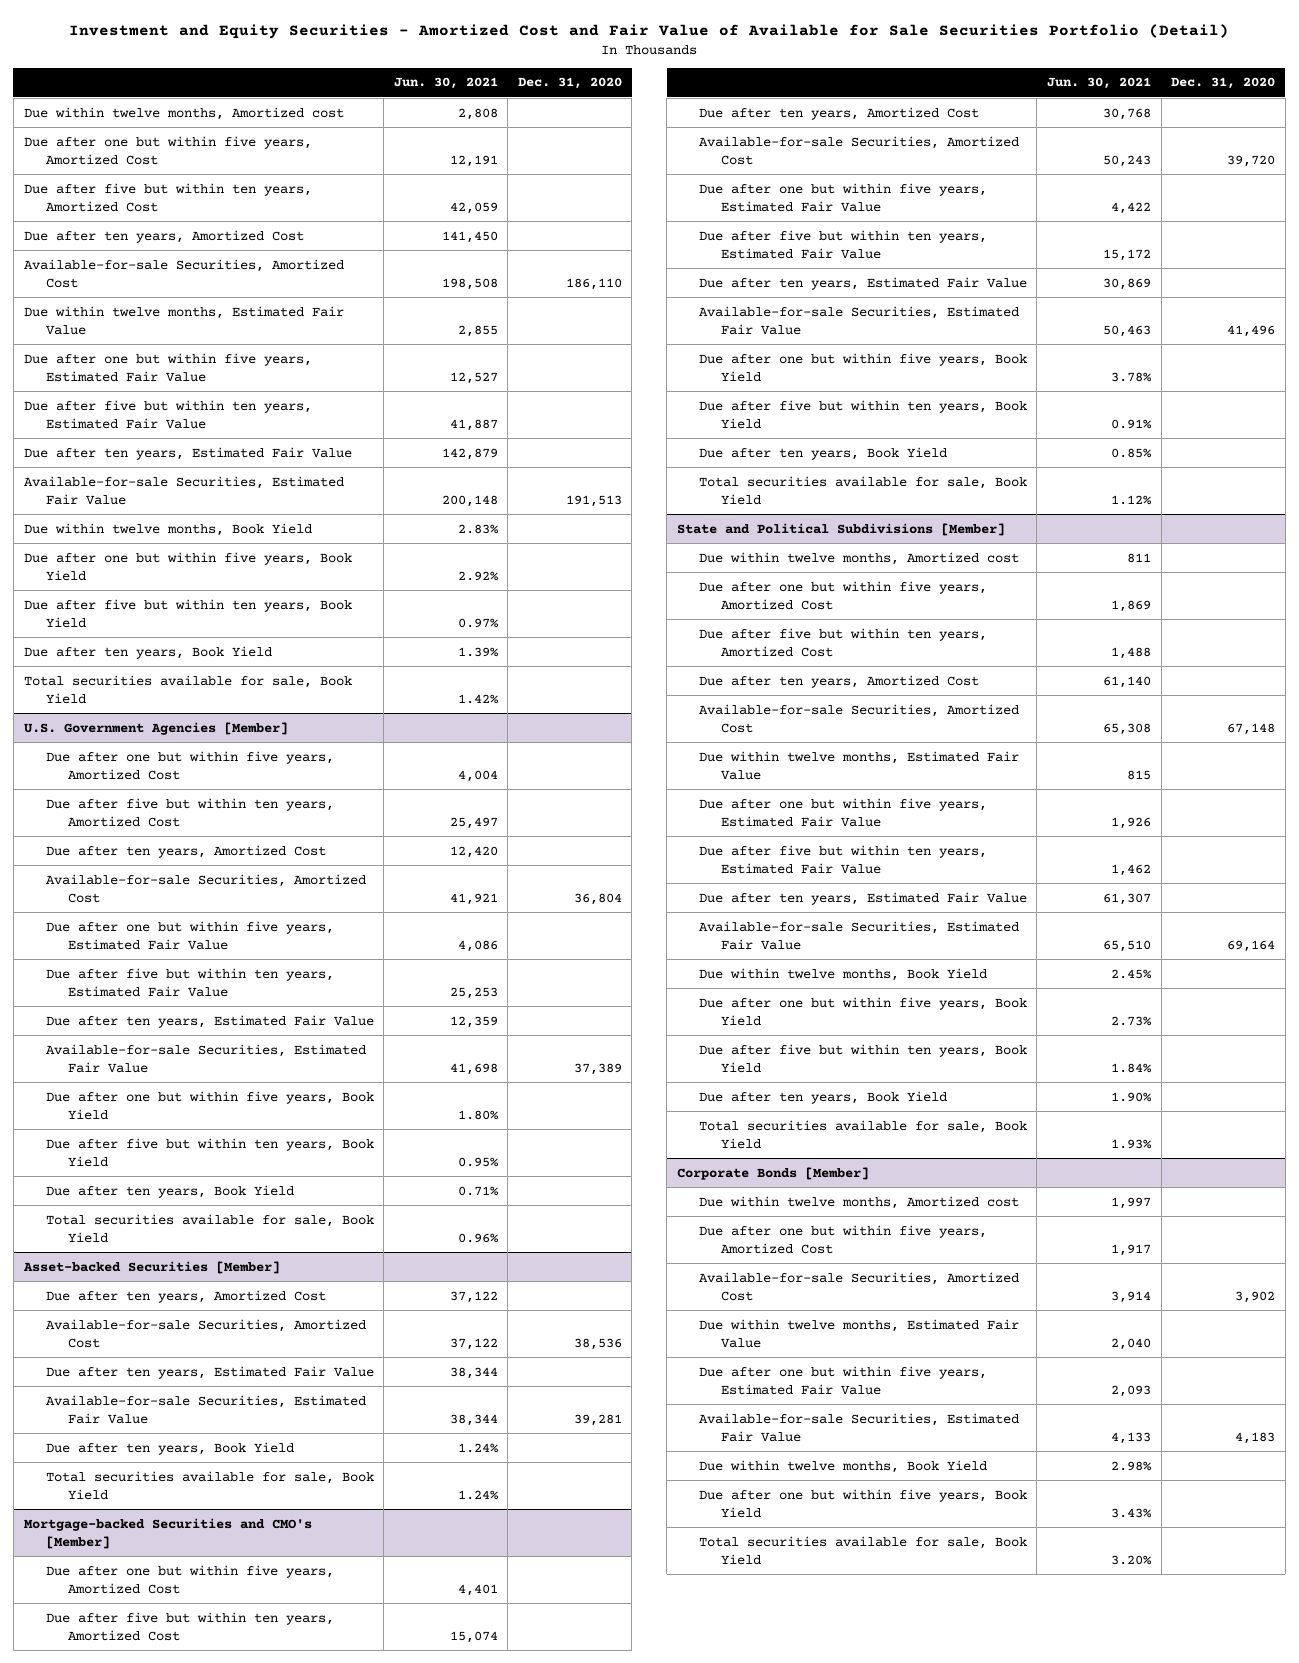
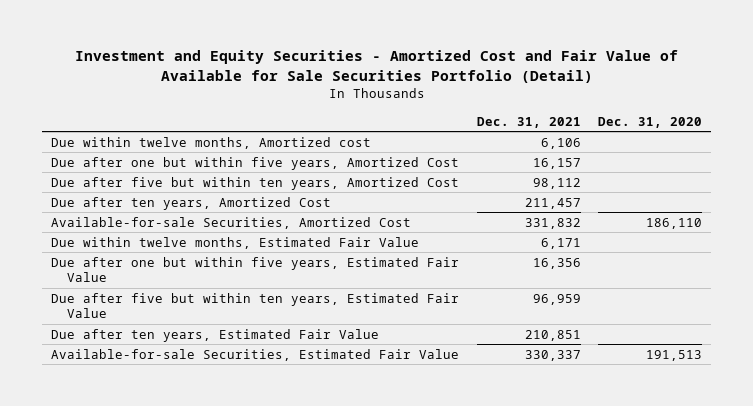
[393,77,498,90] Jun. 30, 2021 -> none
none -> [476,116,581,128] Dec. 31, 2021
[23,522,312,536] Due within twelve months, Book Yield -> none
[23,551,352,581] Due after one but within five years, Book Yield -> none
[23,598,352,628] Due after five but within ten years, Book Yield -> none
[23,645,272,659] Due after ten years, Book Yield -> none
[23,674,352,704] Total securities available for sale, Book Yield -> none
[23,721,288,735] U.S. Government Agencies [Member] -> none
[45,750,334,780] Due after one but within five years, Amortized Cost -> none
[45,797,334,827] Due after five but within ten years, Amortized Cost -> none
[45,844,326,858] Due after ten years, Amortized Cost -> none
[45,873,366,903] Available-for-sale Securities, Amortized Cost -> none
[45,920,334,950] Due after one but within five years, Estimated Fair Value -> none
[45,967,334,997] Due after five but within ten years, Estimated Fair Value -> none
[45,1014,374,1028] Due after ten years, Estimated Fair Value -> none
[45,1043,366,1073] Available-for-sale Securities, Estimated Fair Value -> none
[45,1090,374,1120] Due after one but within five years, Book Yield -> none
[45,1137,374,1167] Due after five but within ten years, Book Yield -> none
[45,1184,294,1198] Due after ten years, Book Yield -> none
[45,1213,374,1243] Total securities available for sale, Book Yield -> none
[22,1260,280,1274] Asset-backed Securities [Member] -> none
[45,1289,326,1303] Due after ten years, Amortized Cost -> none
[45,1318,366,1348] Available-for-sale Securities, Amortized Cost -> none
[45,1365,374,1379] Due after ten years, Estimated Fair Value -> none
[45,1394,366,1424] Available-for-sale Securities, Estimated Fair Value -> none
[45,1441,294,1455] Due after ten years, Book Yield -> none
[45,1470,374,1500] Total securities available for sale, Book Yield -> none
[23,1517,312,1549] Mortgage-backed Securities and CMO's [Member] -> none
[45,1564,334,1594] Due after one but within five years, Amortized Cost -> none
[45,1611,334,1641] Due after five but within ten years, Amortized Cost -> none
[698,106,979,120] Due after ten years, Amortized Cost -> none
[698,135,1019,165] Available-for-sale Securities, Amortized Cost -> none
[698,182,987,212] Due after one but within five years, Estimated Fair Value -> none
[698,229,987,259] Due after five but within ten years, Estimated Fair Value -> none
[698,276,1027,290] Due after ten years, Estimated Fair Value -> none
[698,305,1019,335] Available-for-sale Securities, Estimated Fair Value -> none
[698,352,1027,382] Due after one but within five years, Book Yield -> none
[698,399,1027,429] Due after five but within ten years, Book Yield -> none
[698,446,947,460] Due after ten years, Book Yield -> none
[698,475,1027,505] Total securities available for sale, Book Yield -> none
[676,522,1005,536] State and Political Subdivisions [Member] -> none
[698,551,1019,565] Due within twelve months, Amortized cost -> none
[698,580,987,610] Due after one but within five years, Amortized Cost -> none
[698,627,987,657] Due after five but within ten years, Amortized Cost -> none
[698,674,979,688] Due after ten years, Amortized Cost -> none
[698,703,1019,733] Available-for-sale Securities, Amortized Cost -> none
[698,750,1019,780] Due within twelve months, Estimated Fair Value -> none
[698,797,987,827] Due after one but within five years, Estimated Fair Value -> none
[698,844,987,874] Due after five but within ten years, Estimated Fair Value -> none
[698,891,1027,905] Due after ten years, Estimated Fair Value -> none
[698,920,1019,950] Available-for-sale Securities, Estimated Fair Value -> none
[698,967,987,981] Due within twelve months, Book Yield -> none
[698,996,1027,1026] Due after one but within five years, Book Yield -> none
[698,1043,1027,1073] Due after five but within ten years, Book Yield -> none
[698,1090,947,1104] Due after ten years, Book Yield -> none
[698,1119,1027,1149] Total securities available for sale, Book Yield -> none
[676,1166,869,1180] Corporate Bonds [Member] -> none
[698,1195,1019,1209] Due within twelve months, Amortized cost -> none
[698,1224,987,1254] Due after one but within five years, Amortized Cost -> none
[698,1271,1019,1301] Available-for-sale Securities, Amortized Cost -> none
[698,1318,1019,1348] Due within twelve months, Estimated Fair Value -> none
[698,1365,987,1395] Due after one but within five years, Estimated Fair Value -> none
[698,1412,1019,1442] Available-for-sale Securities, Estimated Fair Value -> none
[698,1459,987,1473] Due within twelve months, Book Yield -> none
[698,1488,1027,1518] Due after one but within five years, Book Yield -> none
[698,1535,1027,1565] Total securities available for sale, Book Yield -> none

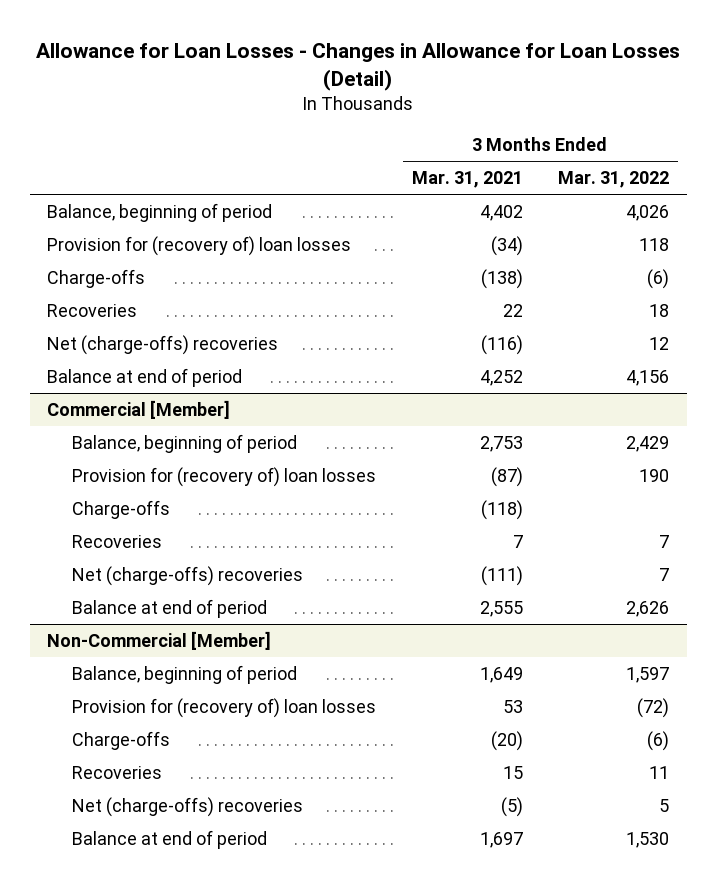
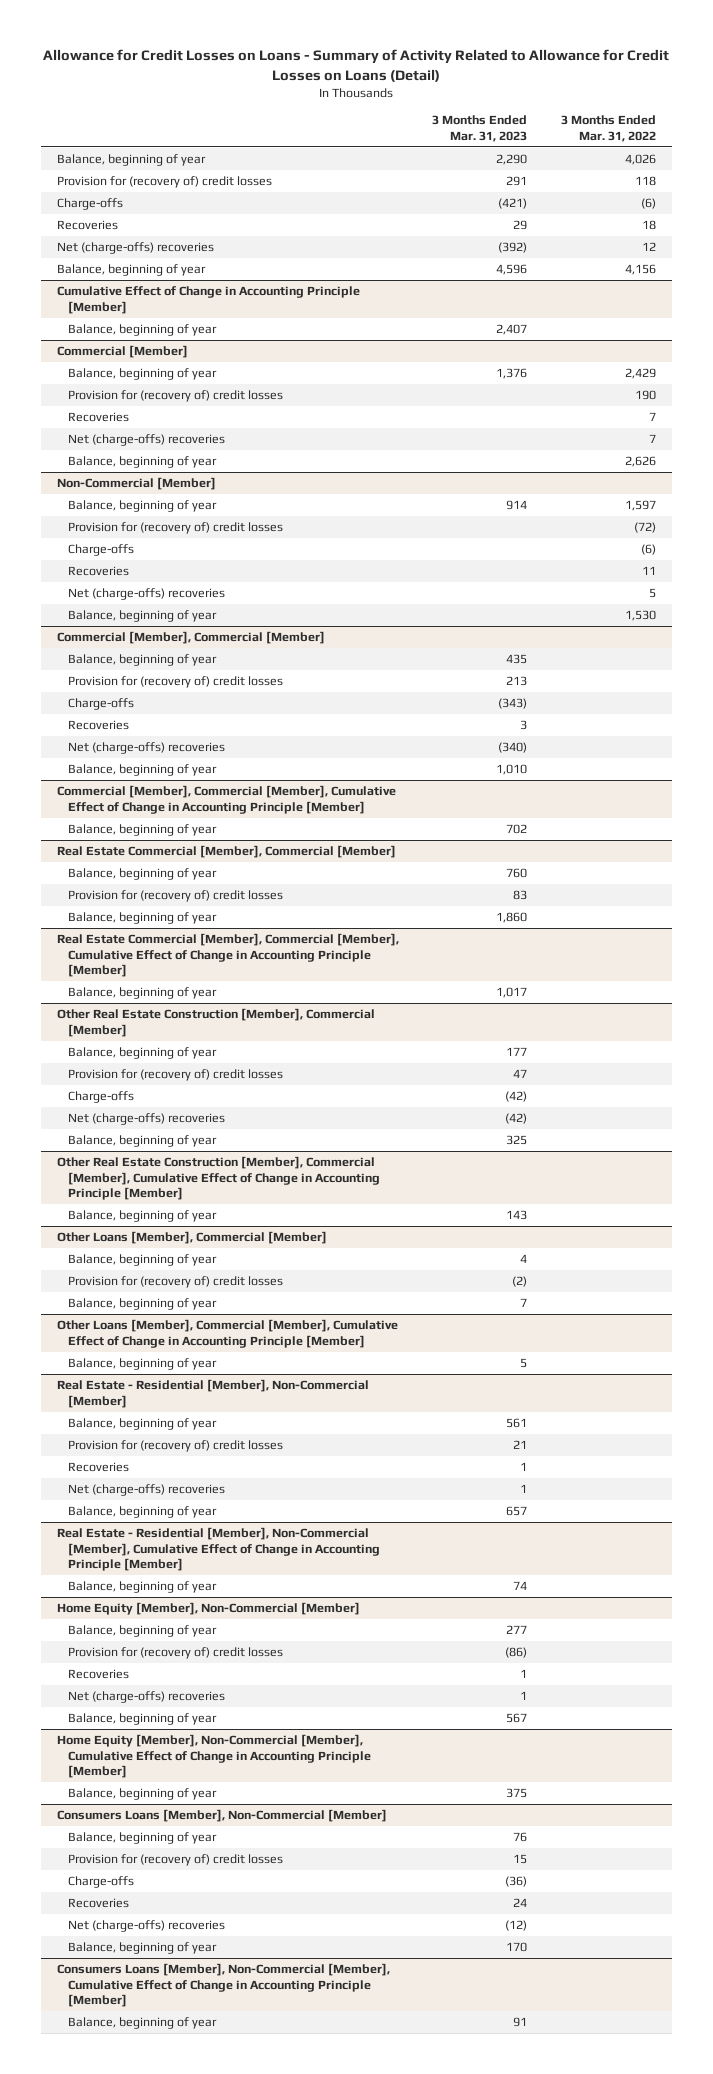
[36,42,681,91] Allowance for Loan Losses - Changes in Allowance for Loan Losses (Detail) -> [43,49,670,82] Allowance for Credit Losses on Loans - Summary of Activity Related to Allowance for Credit Losses on Loans (Detail)
[411,171,523,189] Mar. 31, 2021 -> none
none -> [432,115,528,142] 3 Months Ended Mar. 31, 2023
[47,202,273,222] Balance, beginning of period -> [57,154,207,167] Balance, beginning of year
[47,235,352,256] Provision for (recovery of) loan losses -> [57,176,273,189] Provision for (recovery of) credit losses
[47,367,243,387] Balance at end of period -> [57,264,207,277] Balance, beginning of year
none -> [57,286,361,314] Cumulative Effect of Change in Accounting Principle [Member]
none -> [68,324,218,337] Balance, beginning of year
[71,499,170,519] Charge-offs -> none
[71,433,297,453] Balance, beginning of period -> [68,368,218,381] Balance, beginning of year
[71,466,376,487] Provision for (recovery of) loan losses -> [68,390,284,403] Provision for (recovery of) credit losses
[71,598,267,618] Balance at end of period -> [68,456,218,469] Balance, beginning of year
[71,664,297,684] Balance, beginning of period -> [68,500,218,513] Balance, beginning of year
[71,697,376,718] Provision for (recovery of) loan losses -> [68,522,284,535] Provision for (recovery of) credit losses
[71,829,267,849] Balance at end of period -> [68,610,218,623] Balance, beginning of year
none -> [57,631,326,645] Commercial [Member], Commercial [Member]
none -> [68,654,218,667] Balance, beginning of year
none -> [68,676,284,689] Provision for (recovery of) credit losses
none -> [68,698,135,711] Charge-offs
none -> [68,720,130,731] Recoveries
none -> [68,742,226,755] Net (charge-offs) recoveries
none -> [68,764,218,777] Balance, beginning of year
none -> [57,785,397,814] Commercial [Member], Commercial [Member], Cumulative Effect of Change in Accounting Principle [Member]
none -> [68,824,218,837] Balance, beginning of year
none -> [57,845,397,859] Real Estate Commercial [Member], Commercial [Member]
none -> [68,868,218,881] Balance, beginning of year
none -> [68,890,284,903] Provision for (recovery of) credit losses
none -> [68,912,218,925] Balance, beginning of year
none -> [57,933,400,977] Real Estate Commercial [Member], Commercial [Member], Cumulative Effect of Change in Accounting Principle [Member]
none -> [68,987,218,1000] Balance, beginning of year
none -> [57,1008,376,1037] Other Real Estate Construction [Member], Commercial [Member]
none -> [68,1047,218,1060] Balance, beginning of year
none -> [68,1069,284,1082] Provision for (recovery of) credit losses
none -> [68,1091,135,1104] Charge-offs
none -> [68,1113,226,1126] Net (charge-offs) recoveries
none -> [68,1135,218,1148] Balance, beginning of year
none -> [57,1156,381,1200] Other Real Estate Construction [Member], Commercial [Member], Cumulative Effect of Change in Accounting Principle [Member]
none -> [68,1210,218,1223] Balance, beginning of year
none -> [57,1231,328,1245] Other Loans [Member], Commercial [Member]
none -> [68,1254,218,1267] Balance, beginning of year
none -> [68,1276,284,1289] Provision for (recovery of) credit losses
none -> [68,1298,218,1311] Balance, beginning of year
none -> [57,1319,399,1348] Other Loans [Member], Commercial [Member], Cumulative Effect of Change in Accounting Principle [Member]
none -> [68,1358,218,1371] Balance, beginning of year
none -> [57,1379,370,1408] Real Estate - Residential [Member], Non-Commercial [Member]
none -> [68,1418,218,1431] Balance, beginning of year
none -> [68,1440,284,1453] Provision for (recovery of) credit losses
none -> [68,1462,130,1473] Recoveries
none -> [68,1484,226,1497] Net (charge-offs) recoveries
none -> [68,1506,218,1519] Balance, beginning of year
none -> [57,1527,381,1571] Real Estate - Residential [Member], Non-Commercial [Member], Cumulative Effect of Change in Accounting Principle [Member]
none -> [68,1581,218,1594] Balance, beginning of year
none -> [57,1602,361,1616] Home Equity [Member], Non-Commercial [Member]
none -> [68,1625,218,1638] Balance, beginning of year
none -> [68,1647,284,1660] Provision for (recovery of) credit losses
none -> [68,1669,130,1680] Recoveries
none -> [68,1691,226,1704] Net (charge-offs) recoveries
none -> [68,1713,218,1726] Balance, beginning of year
none -> [57,1734,372,1778] Home Equity [Member], Non-Commercial [Member], Cumulative Effect of Change in Accounting Principle [Member]
none -> [68,1788,218,1801] Balance, beginning of year
none -> [57,1809,388,1823] Consumers Loans [Member], Non-Commercial [Member]
none -> [68,1832,218,1845] Balance, beginning of year
none -> [68,1854,284,1867] Provision for (recovery of) credit losses
none -> [68,1876,135,1889] Charge-offs
none -> [68,1898,130,1909] Recoveries
none -> [68,1920,226,1933] Net (charge-offs) recoveries
none -> [68,1942,218,1955] Balance, beginning of year
none -> [57,1963,391,2007] Consumers Loans [Member], Non-Commercial [Member], Cumulative Effect of Change in Accounting Principle [Member]
none -> [68,2017,218,2030] Balance, beginning of year

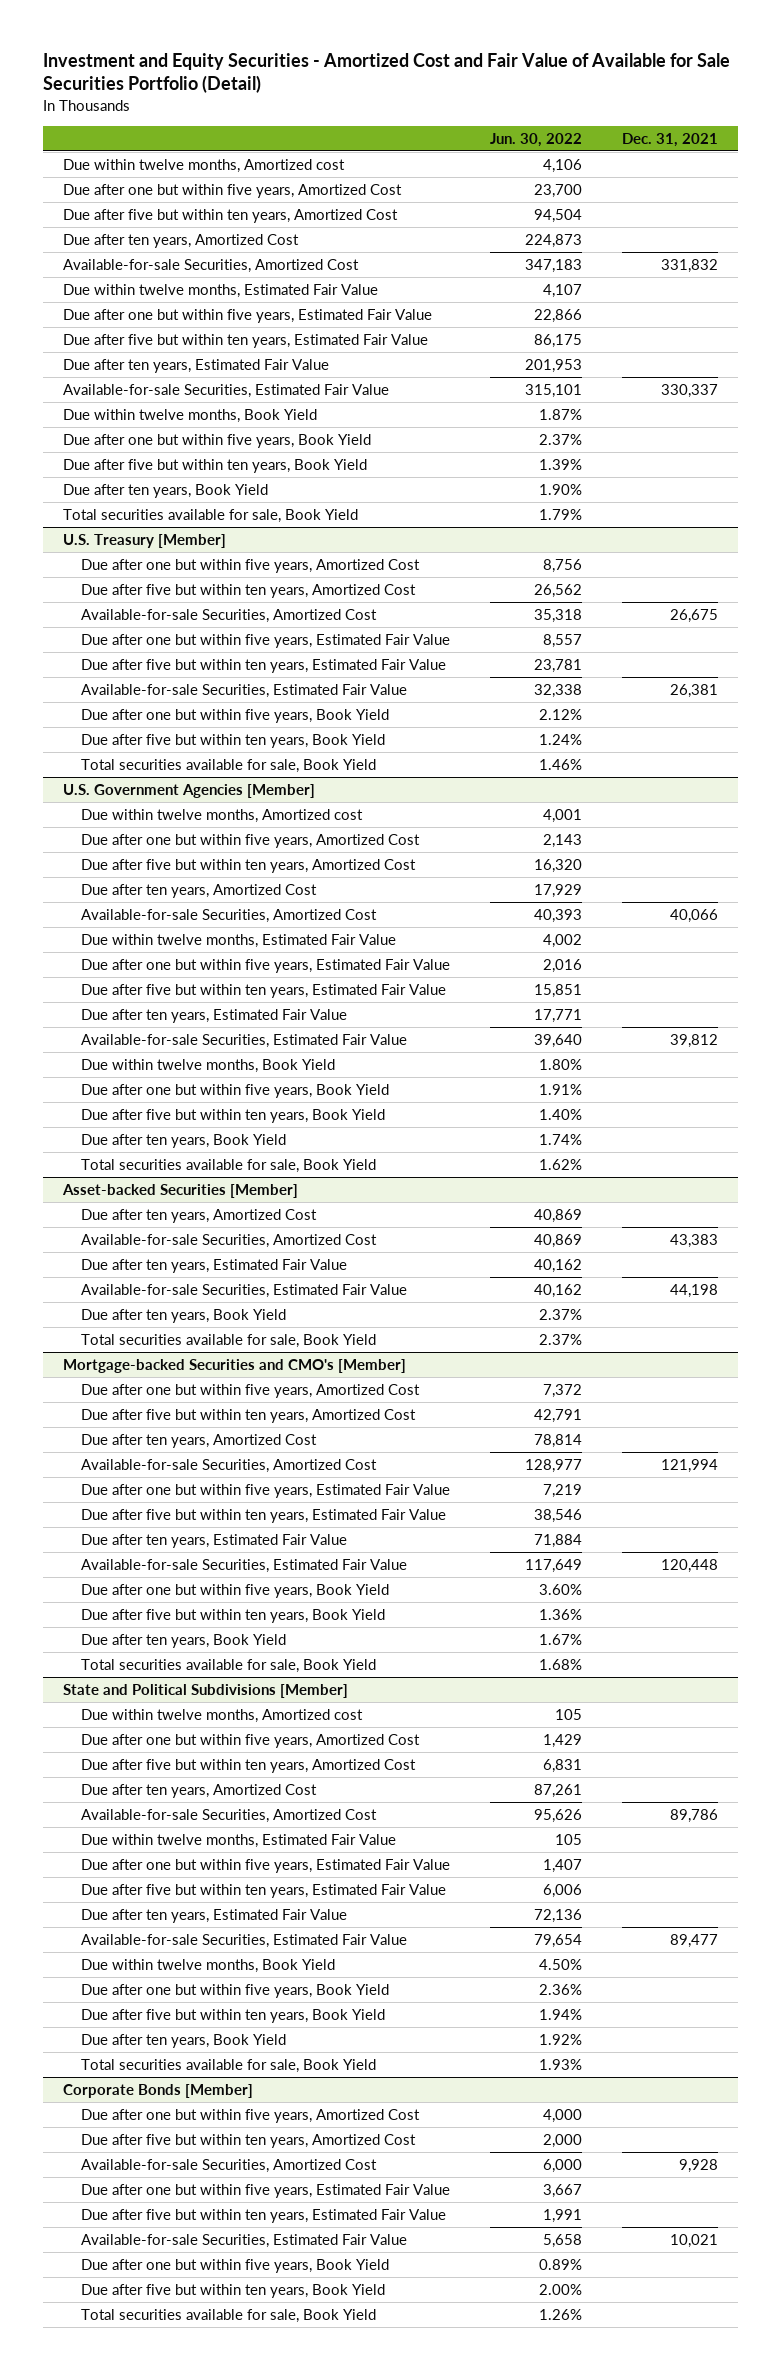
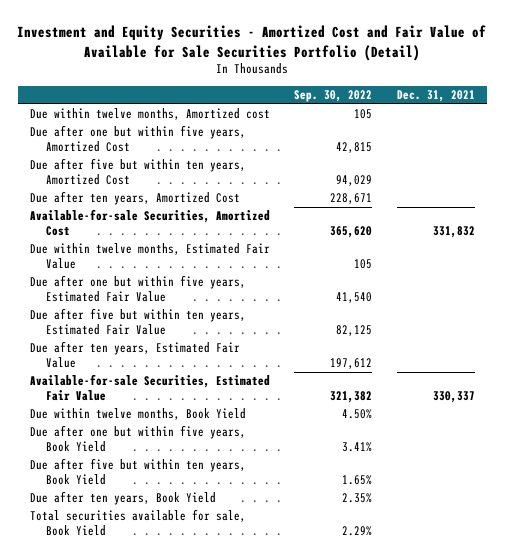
[490,132,583,147] Jun. 30, 2022 -> none
none -> [294,90,373,103] Sep. 30, 2022
[63,533,227,548] U.S. Treasury [Member] -> none
[81,558,421,573] Due after one but within five years, Amortized Cost -> none
[81,583,417,598] Due after five but within ten years, Amortized Cost -> none
[81,608,378,623] Available-for-sale Securities, Amortized Cost -> none
[81,633,451,648] Due after one but within five years, Estimated Fair Value -> none
[81,658,447,673] Due after five but within ten years, Estimated Fair Value -> none
[81,683,408,698] Available-for-sale Securities, Estimated Fair Value -> none
[81,708,390,723] Due after one but within five years, Book Yield -> none
[81,733,386,748] Due after five but within ten years, Book Yield -> none
[81,758,377,773] Total securities available for sale, Book Yield -> none
[63,783,316,798] U.S. Government Agencies [Member] -> none
[81,808,364,823] Due within twelve months, Amortized cost -> none
[81,833,421,848] Due after one but within five years, Amortized Cost -> none
[81,858,417,873] Due after five but within ten years, Amortized Cost -> none
[81,883,318,898] Due after ten years, Amortized Cost -> none
[81,908,378,923] Available-for-sale Securities, Amortized Cost -> none
[81,933,397,948] Due within twelve months, Estimated Fair Value -> none
[81,958,451,973] Due after one but within five years, Estimated Fair Value -> none
[81,983,447,998] Due after five but within ten years, Estimated Fair Value -> none
[81,1008,348,1023] Due after ten years, Estimated Fair Value -> none
[81,1033,408,1048] Available-for-sale Securities, Estimated Fair Value -> none
[81,1058,336,1073] Due within twelve months, Book Yield -> none
[81,1083,390,1098] Due after one but within five years, Book Yield -> none
[81,1108,386,1123] Due after five but within ten years, Book Yield -> none
[81,1133,287,1148] Due after ten years, Book Yield -> none
[81,1158,377,1173] Total securities available for sale, Book Yield -> none
[62,1183,299,1198] Asset-backed Securities [Member] -> none
[81,1208,318,1223] Due after ten years, Amortized Cost -> none
[81,1233,378,1248] Available-for-sale Securities, Amortized Cost -> none
[81,1258,348,1273] Due after ten years, Estimated Fair Value -> none
[81,1283,408,1298] Available-for-sale Securities, Estimated Fair Value -> none
[81,1308,287,1323] Due after ten years, Book Yield -> none
[81,1333,377,1348] Total securities available for sale, Book Yield -> none
[63,1358,407,1373] Mortgage-backed Securities and CMO's [Member] -> none
[81,1383,421,1398] Due after one but within five years, Amortized Cost -> none
[81,1408,417,1423] Due after five but within ten years, Amortized Cost -> none
[81,1433,318,1448] Due after ten years, Amortized Cost -> none
[81,1458,378,1473] Available-for-sale Securities, Amortized Cost -> none
[81,1483,451,1498] Due after one but within five years, Estimated Fair Value -> none
[81,1508,447,1523] Due after five but within ten years, Estimated Fair Value -> none
[81,1533,348,1548] Due after ten years, Estimated Fair Value -> none
[81,1558,408,1573] Available-for-sale Securities, Estimated Fair Value -> none
[81,1583,390,1598] Due after one but within five years, Book Yield -> none
[81,1608,386,1623] Due after five but within ten years, Book Yield -> none
[81,1633,287,1648] Due after ten years, Book Yield -> none
[81,1658,377,1673] Total securities available for sale, Book Yield -> none
[63,1683,349,1698] State and Political Subdivisions [Member] -> none
[81,1708,364,1723] Due within twelve months, Amortized cost -> none
[81,1733,421,1748] Due after one but within five years, Amortized Cost -> none
[81,1758,417,1773] Due after five but within ten years, Amortized Cost -> none
[81,1783,318,1798] Due after ten years, Amortized Cost -> none
[81,1808,378,1823] Available-for-sale Securities, Amortized Cost -> none
[81,1833,397,1848] Due within twelve months, Estimated Fair Value -> none
[81,1858,451,1873] Due after one but within five years, Estimated Fair Value -> none
[81,1883,447,1898] Due after five but within ten years, Estimated Fair Value -> none
[81,1908,348,1923] Due after ten years, Estimated Fair Value -> none
[81,1933,408,1948] Available-for-sale Securities, Estimated Fair Value -> none
[81,1958,336,1973] Due within twelve months, Book Yield -> none
[81,1983,390,1998] Due after one but within five years, Book Yield -> none
[81,2008,386,2023] Due after five but within ten years, Book Yield -> none
[81,2033,287,2048] Due after ten years, Book Yield -> none
[81,2058,377,2073] Total securities available for sale, Book Yield -> none
[63,2083,254,2098] Corporate Bonds [Member] -> none
[81,2108,421,2123] Due after one but within five years, Amortized Cost -> none
[81,2133,417,2148] Due after five but within ten years, Amortized Cost -> none
[81,2158,378,2173] Available-for-sale Securities, Amortized Cost -> none
[81,2183,451,2198] Due after one but within five years, Estimated Fair Value -> none
[81,2208,447,2223] Due after five but within ten years, Estimated Fair Value -> none
[81,2233,408,2248] Available-for-sale Securities, Estimated Fair Value -> none
[81,2258,390,2273] Due after one but within five years, Book Yield -> none
[81,2283,386,2298] Due after five but within ten years, Book Yield -> none
[81,2308,377,2323] Total securities available for sale, Book Yield -> none

